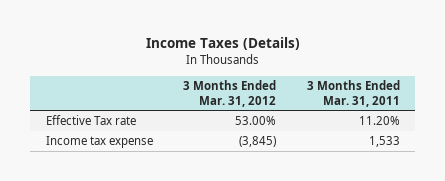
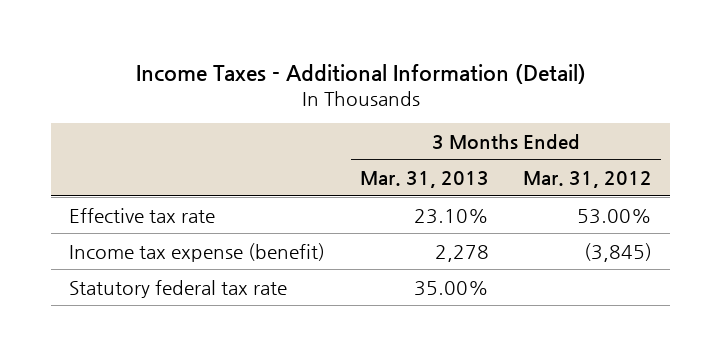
[145,37,300,51] Income Taxes (Details) -> [135,63,586,84] Income Taxes - Additional Information (Detail)
[306,79,400,107] 3 Months Ended Mar. 31, 2011 -> none
none -> [359,171,489,189] Mar. 31, 2013
[45,115,136,126] Effective Tax rate -> [68,207,215,223] Effective tax rate
[45,136,153,149] Income tax expense -> [68,242,325,262] Income tax expense (benefit)
none -> [68,279,287,298] Statutory federal tax rate

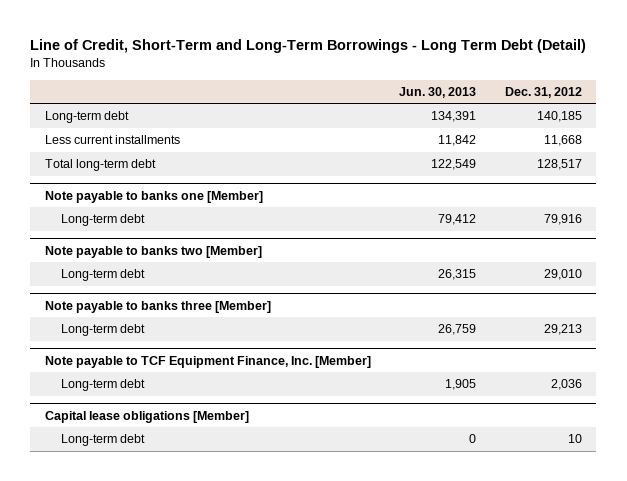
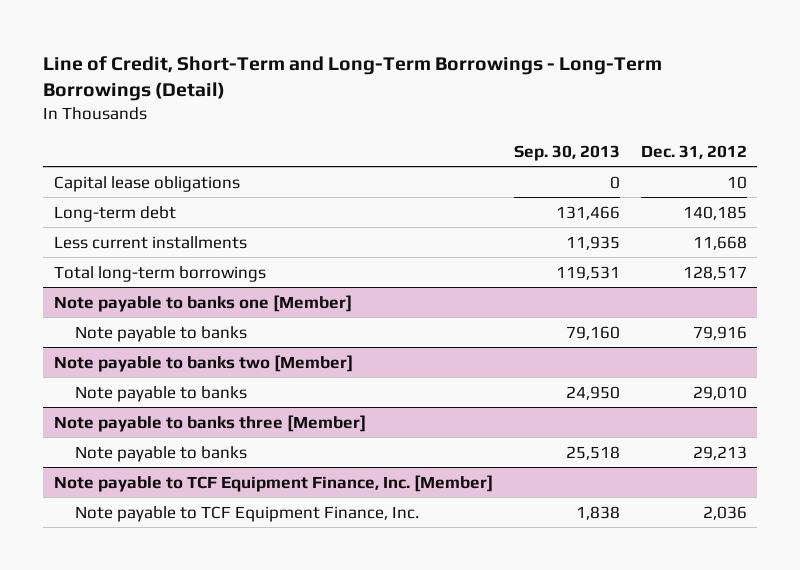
[30,38,587,53] Line of Credit, Short-Term and Long-Term Borrowings - Long Term Debt (Detail) -> [43,55,663,102] Line of Credit, Short-Term and Long-Term Borrowings - Long-Term Borrowings (Detail)
[399,86,477,98] Jun. 30, 2013 -> none
none -> [513,144,620,161] Sep. 30, 2013
none -> [53,175,240,192] Capital lease obligations
[44,159,156,172] Total long-term debt -> [53,265,266,282] Total long-term borrowings
[61,214,146,227] Long-term debt -> [75,325,248,342] Note payable to banks
[61,269,146,282] Long-term debt -> [75,385,248,402] Note payable to banks
[61,324,146,337] Long-term debt -> [75,445,248,462] Note payable to banks
[44,410,249,423] Capital lease obligations [Member] -> none
[61,434,146,447] Long-term debt -> none
[61,379,146,392] Long-term debt -> [75,505,420,522] Note payable to TCF Equipment Finance, Inc.

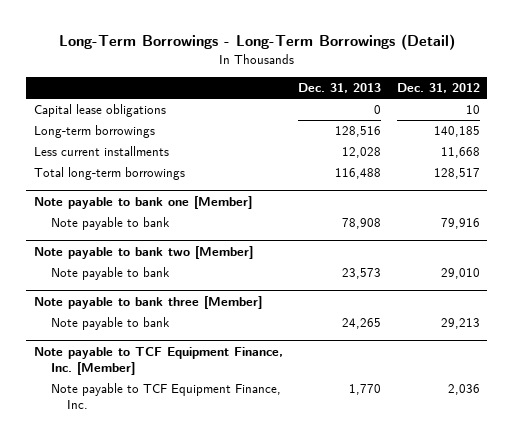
[43,55,663,102] Line of Credit, Short-Term and Long-Term Borrowings - Long-Term Borrowings (Detail) -> [58,34,455,51] Long-Term Borrowings - Long-Term Borrowings (Detail)
[513,144,620,161] Sep. 30, 2013 -> none
none -> [298,83,382,94] Dec. 31, 2013
[53,205,176,222] Long-term debt -> [33,125,155,139] Long-term borrowings
[53,294,352,312] Note payable to banks one [Member] -> [33,196,252,210] Note payable to bank one [Member]
[75,325,248,342] Note payable to banks -> [50,217,170,231] Note payable to bank
[53,354,353,372] Note payable to banks two [Member] -> [33,246,253,260] Note payable to bank two [Member]
[75,385,248,402] Note payable to banks -> [50,267,170,281] Note payable to bank
[53,414,366,432] Note payable to banks three [Member] -> [33,296,262,310] Note payable to bank three [Member]
[75,445,248,462] Note payable to banks -> [50,317,170,331] Note payable to bank

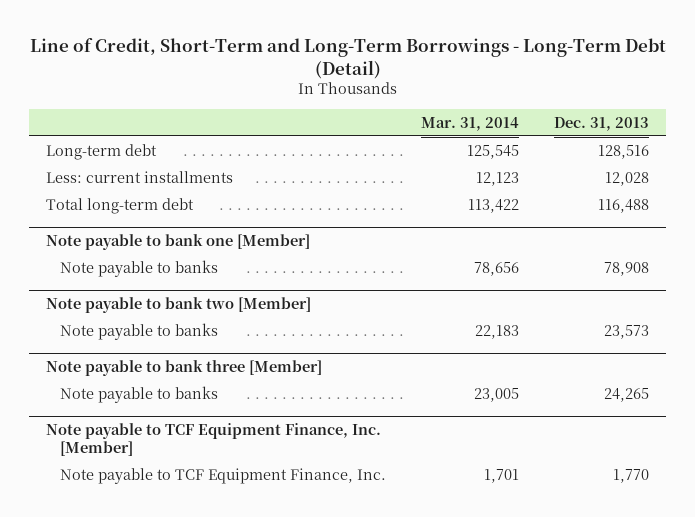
[58,34,455,51] Long-Term Borrowings - Long-Term Borrowings (Detail) -> [29,37,666,79] Line of Credit, Short-Term and Long-Term Borrowings - Long-Term Debt (Detail)
[396,83,480,94] Dec. 31, 2012 -> none
none -> [421,116,520,131] Mar. 31, 2014
[33,104,166,118] Capital lease obligations -> none
[33,125,155,139] Long-term borrowings -> [46,143,158,160] Long-term debt
[33,146,169,157] Less current installments -> [46,170,234,183] Less: current installments
[33,167,185,181] Total long-term borrowings -> [46,197,195,214] Total long-term debt
[50,217,170,231] Note payable to bank -> [60,259,219,277] Note payable to banks
[50,267,170,281] Note payable to bank -> [60,322,219,340] Note payable to banks
[50,317,170,331] Note payable to bank -> [60,385,219,403] Note payable to banks

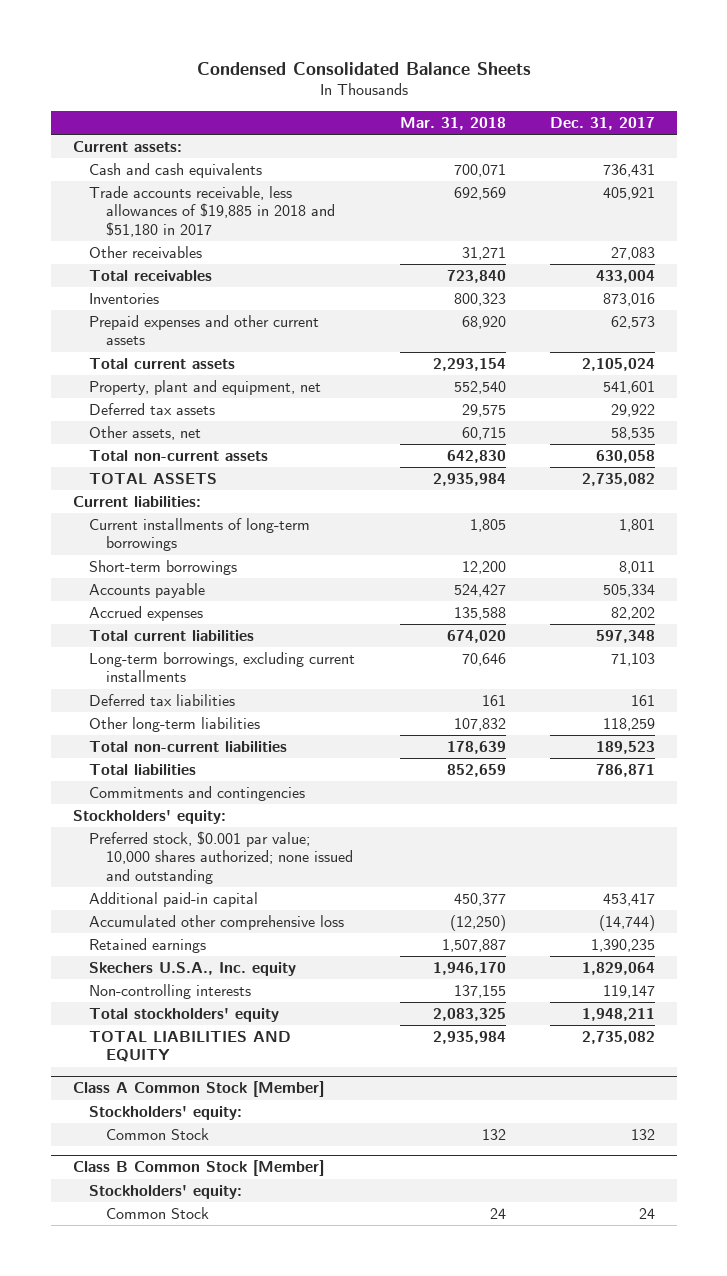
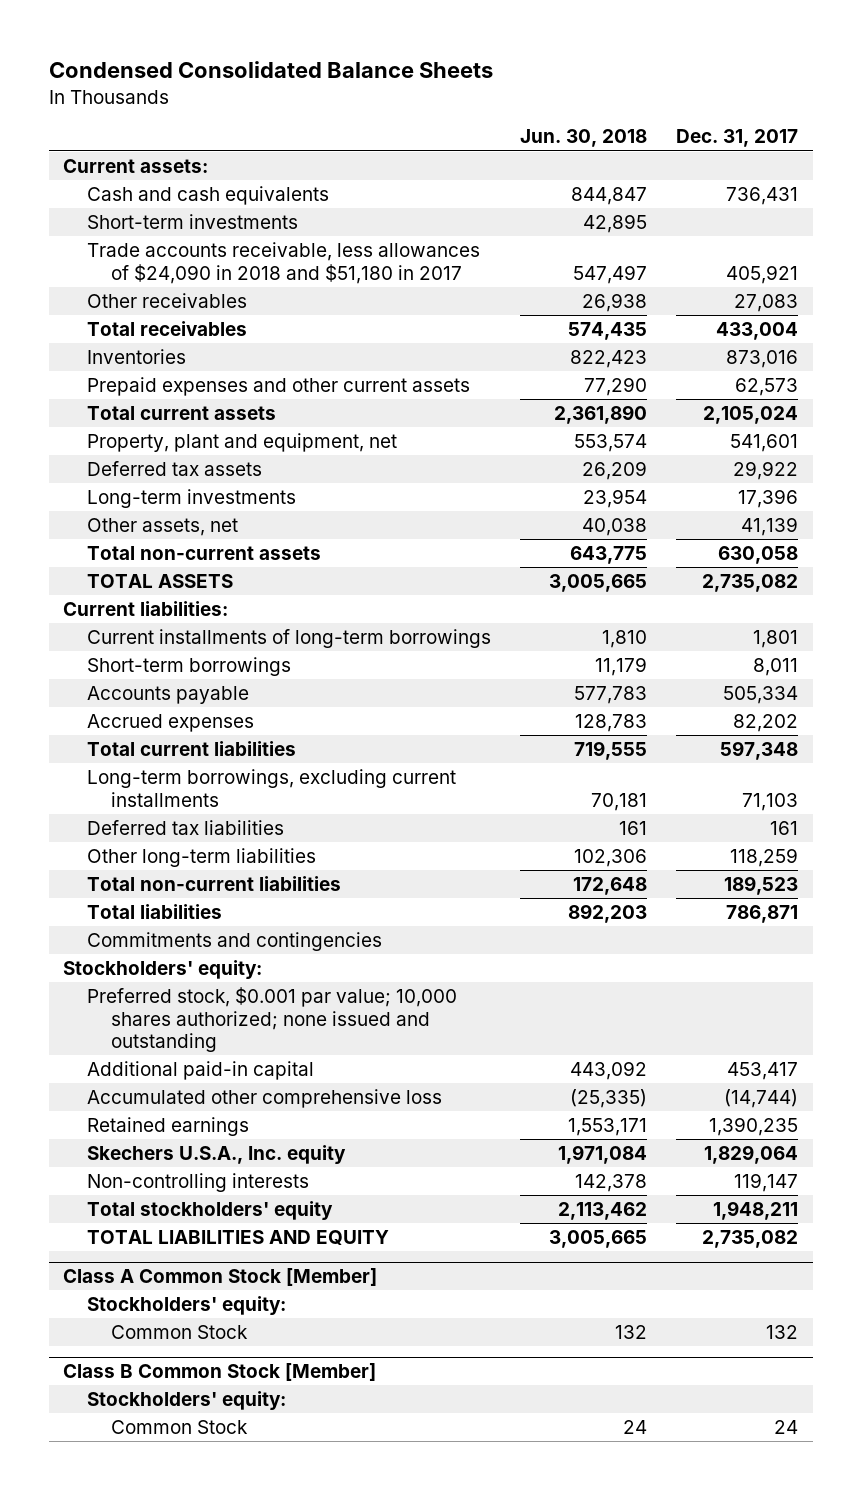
[399,117,506,131] Mar. 31, 2018 -> none
none -> [520,129,648,148] Jun. 30, 2018
none -> [87,213,299,229] Short-term investments
[89,186,336,237] Trade accounts receivable, less allowances of $19,885 in 2018 and $51,180 in 2017 -> [87,241,481,284] Trade accounts receivable, less allowances of $24,090 in 2018 and $51,180 in 2017
none -> [87,488,297,508] Long-term investments
[610,427,655,441] 58,535 -> [741,516,799,536] 41,139

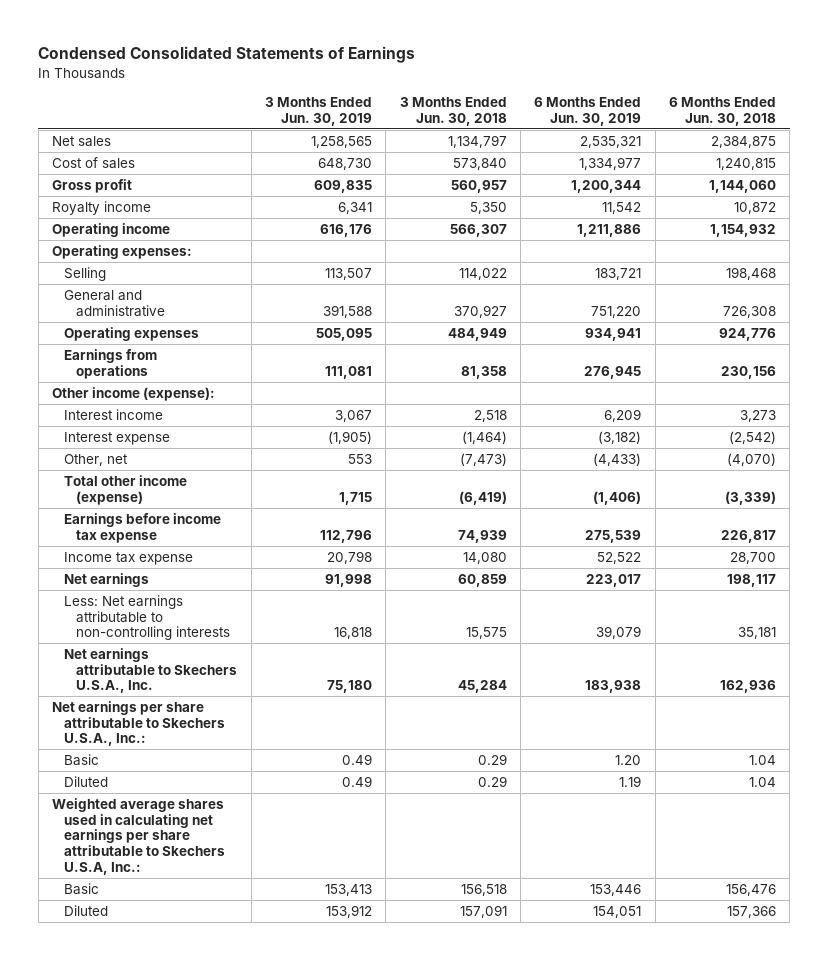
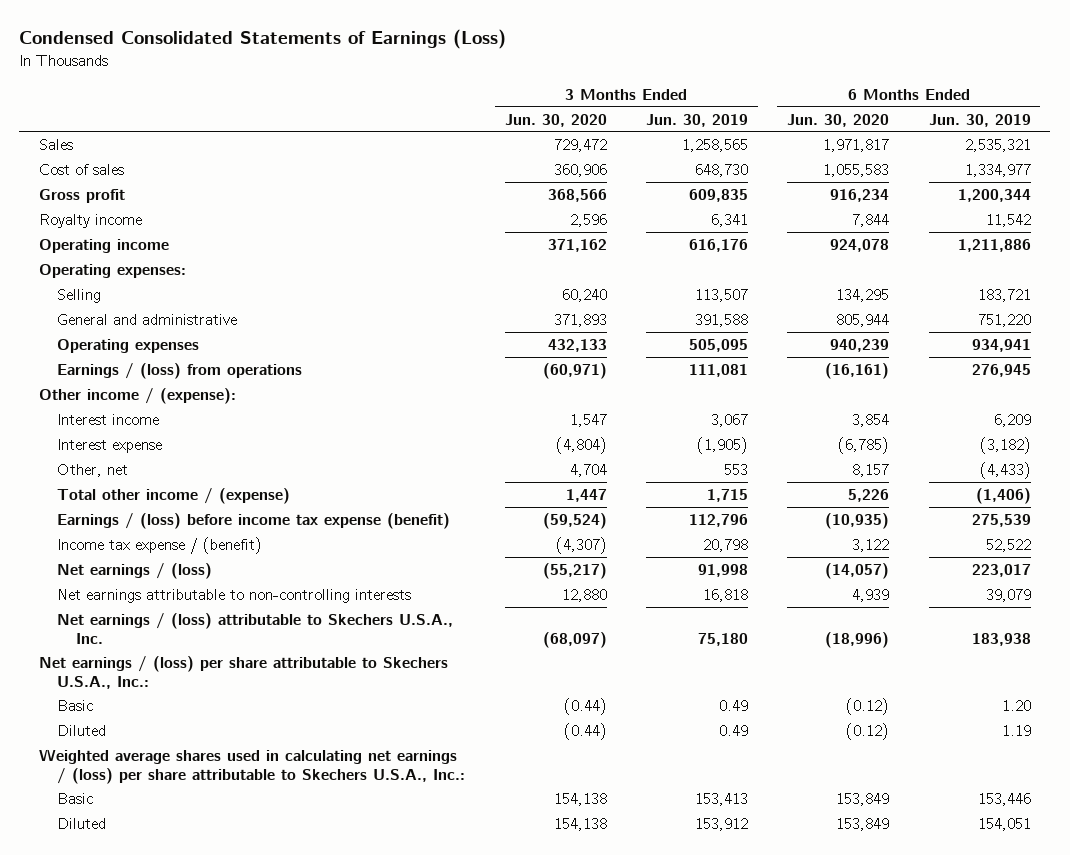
[38,46,416,64] Condensed Consolidated Statements of Earnings -> [19,29,507,50] Condensed Consolidated Statements of Earnings (Loss)
[399,97,507,126] 3 Months Ended Jun. 30, 2018 -> none
[669,97,777,126] 6 Months Ended Jun. 30, 2018 -> none
none -> [504,113,607,127] Jun. 30, 2020
none -> [787,113,890,127] Jun. 30, 2020
[51,135,111,147] Net sales -> [39,138,74,150] Sales
[64,348,158,379] Earnings from operations -> [57,362,303,379] Earnings / (loss) from operations
[51,386,215,401] Other income (expense): -> [39,387,237,404] Other income / (expense):
[64,474,188,505] Total other income (expense) -> [57,487,291,504] Total other income / (expense)
[64,512,222,543] Earnings before income tax expense -> [57,512,451,529] Earnings / (loss) before income tax expense (benefit)
[64,551,194,565] Income tax expense -> [57,536,263,554] Income tax expense / (benefit)
[64,572,150,587] Net earnings -> [57,562,213,579] Net earnings / (loss)
[64,594,231,641] Less: Net earnings attributable to non-controlling interests -> [57,588,412,603] Net earnings attributable to non-controlling interests
[64,647,238,694] Net earnings attributable to Skechers U.S.A., Inc. -> [57,612,454,644] Net earnings / (loss) attributable to Skechers U.S.A., Inc.
[51,700,226,747] Net earnings per share attributable to Skechers U.S.A., Inc.: -> [39,655,449,689] Net earnings / (loss) per share attributable to Skechers U.S.A., Inc.:
[51,797,226,875] Weighted average shares used in calculating net earnings per share attributable to Skechers U.S.A, Inc.: -> [39,748,466,784] Weighted average shares used in calculating net earnings / (loss) per share attributable to Skechers U.S.A., Inc.:

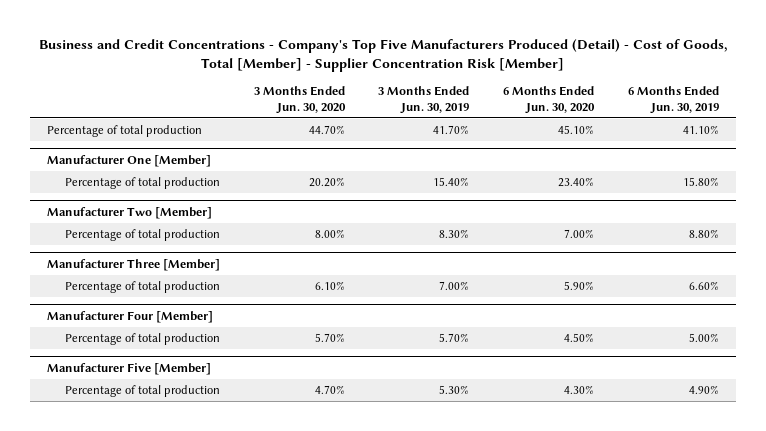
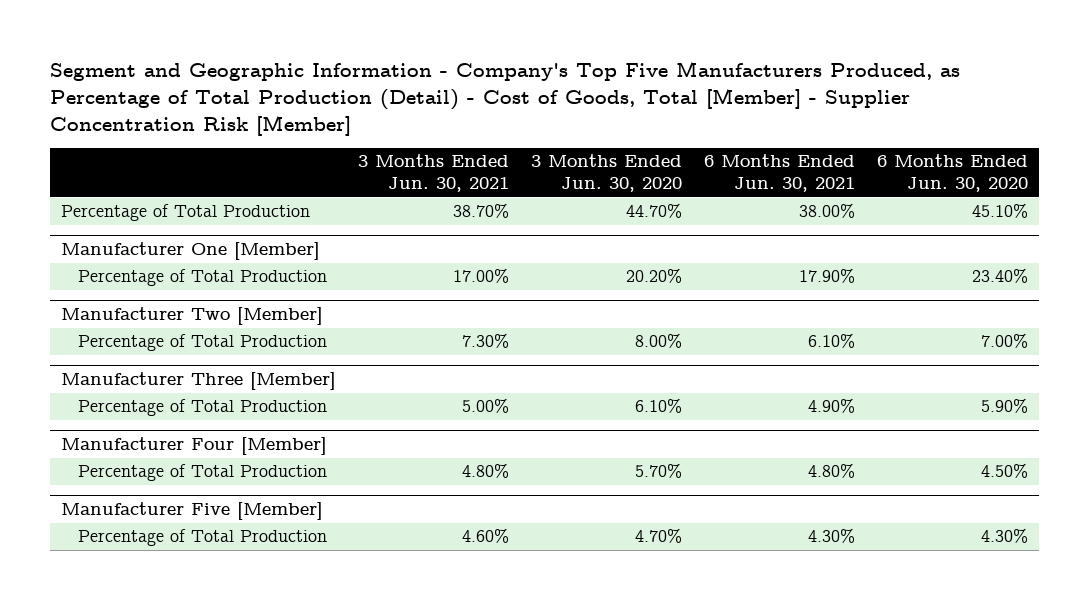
[38,38,727,73] Business and Credit Concentrations - Company's Top Five Manufacturers Produced (Detail) - Cost of Goods, Total [Member] - Supplier Concentration Risk [Member] -> [49,60,960,136] Segment and Geographic Information - Company's Top Five Manufacturers Produced, as Percentage of Total Production (Detail) - Cost of Goods, Total [Member] - Supplier Concentration Risk [Member]
[378,86,470,114] 3 Months Ended Jun. 30, 2019 -> none
[627,86,719,114] 6 Months Ended Jun. 30, 2019 -> none
none -> [357,154,509,193] 3 Months Ended Jun. 30, 2021
none -> [703,154,855,193] 6 Months Ended Jun. 30, 2021
[46,124,202,137] Percentage of total production -> [60,204,310,222] Percentage of Total Production
[64,176,220,189] Percentage of total production -> [77,269,327,287] Percentage of Total Production
[64,228,220,241] Percentage of total production -> [77,334,327,352] Percentage of Total Production
[64,280,220,293] Percentage of total production -> [77,399,327,417] Percentage of Total Production
[64,332,220,345] Percentage of total production -> [77,464,327,482] Percentage of Total Production
[64,384,220,397] Percentage of total production -> [77,529,327,547] Percentage of Total Production

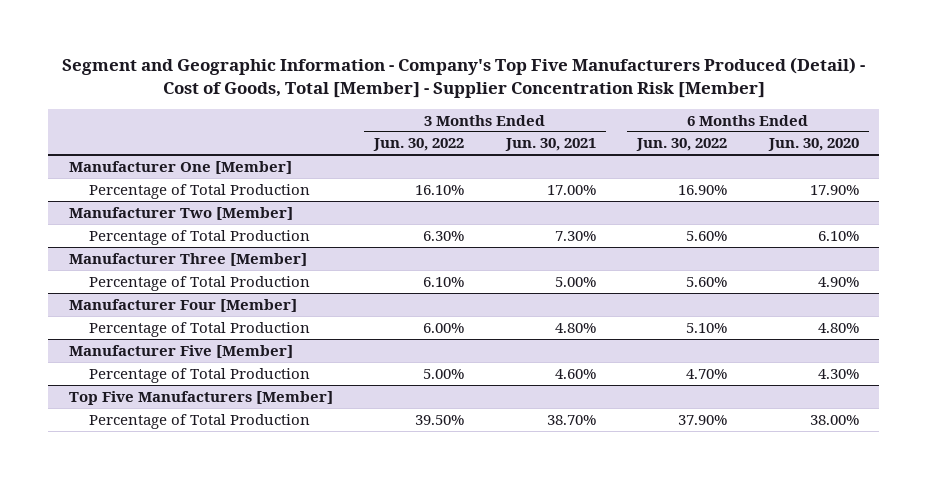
[49,60,960,136] Segment and Geographic Information - Company's Top Five Manufacturers Produced, as Percentage of Total Production (Detail) - Cost of Goods, Total [Member] - Supplier Concentration Risk [Member] -> [61,57,865,99] Segment and Geographic Information - Company's Top Five Manufacturers Produced (Detail) - Cost of Goods, Total [Member] - Supplier Concentration Risk [Member]
[530,154,682,193] 3 Months Ended Jun. 30, 2020 -> none
[703,154,855,193] 6 Months Ended Jun. 30, 2021 -> none
none -> [373,138,465,152] Jun. 30, 2022
none -> [636,138,728,152] Jun. 30, 2022
[60,204,310,222] Percentage of Total Production -> none
[971,268,1028,284] 23.40% -> [809,184,859,195] 17.90%
[980,333,1028,349] 7.00% -> [817,230,859,241] 6.10%
[980,398,1028,414] 5.90% -> [817,276,859,287] 4.90%
[980,463,1028,479] 4.50% -> [817,322,859,333] 4.80%
none -> [68,390,333,405] Top Five Manufacturers [Member]
none -> [89,413,311,429] Percentage of Total Production

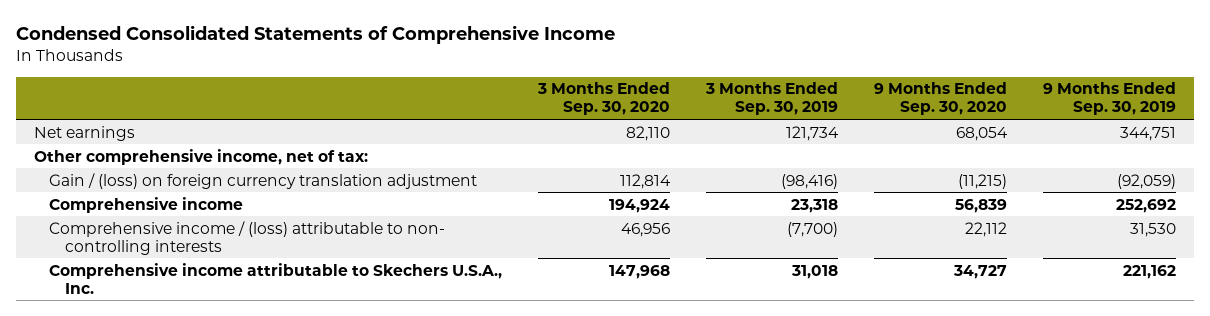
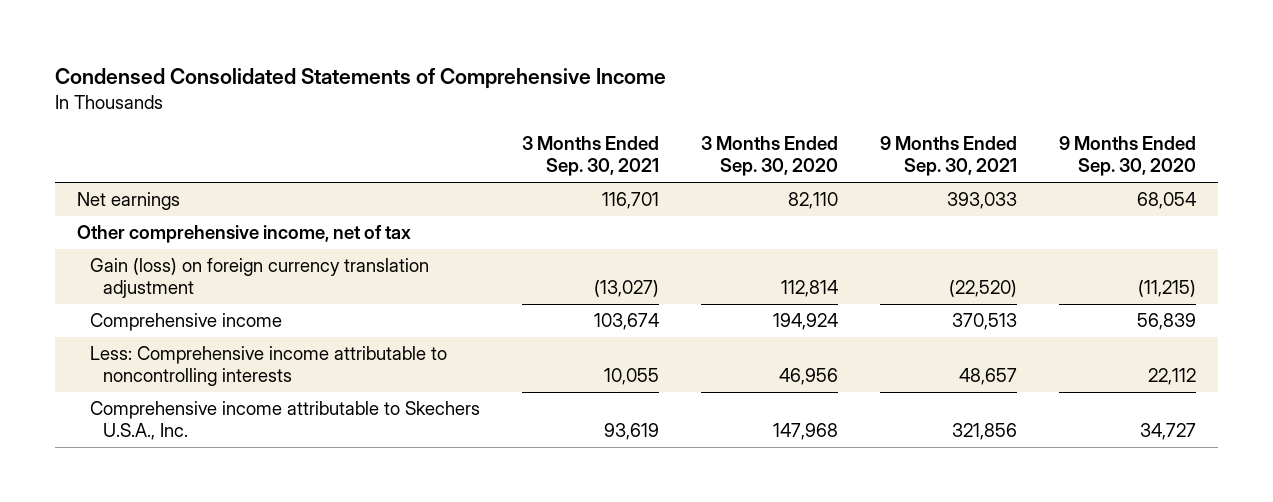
[705,82,839,116] 3 Months Ended Sep. 30, 2019 -> none
[1043,82,1177,116] 9 Months Ended Sep. 30, 2019 -> none
none -> [521,136,659,177] 3 Months Ended Sep. 30, 2021
none -> [880,136,1018,177] 9 Months Ended Sep. 30, 2021
[34,148,369,165] Other comprehensive income, net of tax: -> [76,225,411,244] Other comprehensive income, net of tax
[49,172,478,189] Gain / (loss) on foreign currency translation adjustment -> [89,258,429,299] Gain (loss) on foreign currency translation adjustment
[49,220,446,255] Comprehensive income / (loss) attributable to non- controlling interests -> [89,346,447,387] Less: Comprehensive income attributable to noncontrolling interests

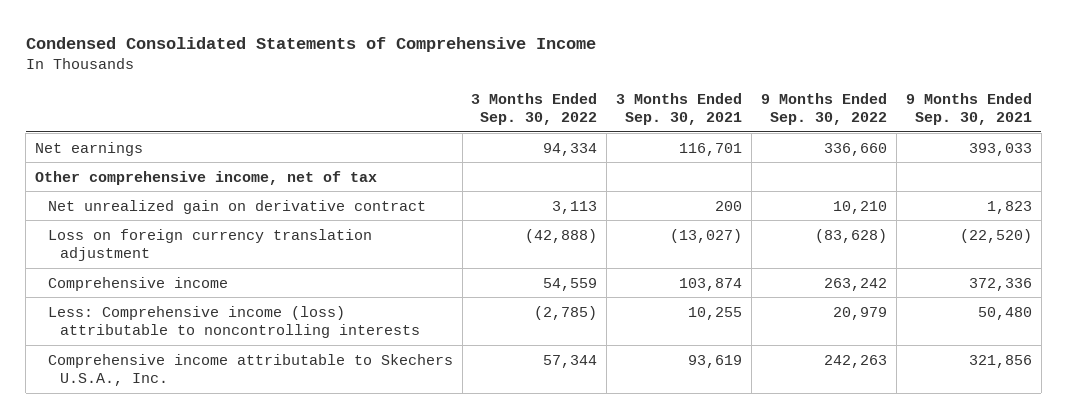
[701,136,839,177] 3 Months Ended Sep. 30, 2020 -> none
[1059,136,1197,177] 9 Months Ended Sep. 30, 2020 -> none
none -> [471,92,598,126] 3 Months Ended Sep. 30, 2022
none -> [760,92,887,126] 9 Months Ended Sep. 30, 2022
none -> [47,199,426,214] Net unrealized gain on derivative contract
[89,258,429,299] Gain (loss) on foreign currency translation adjustment -> [47,228,372,262] Loss on foreign currency translation adjustment
[593,313,659,331] 103,674 -> [679,277,743,291] 103,874
[952,313,1018,331] 370,513 -> [968,277,1032,291] 372,336
[89,346,447,387] Less: Comprehensive income attributable to noncontrolling interests -> [47,305,421,339] Less: Comprehensive income (loss) attributable to noncontrolling interests
[603,368,659,386] 10,055 -> [688,306,743,320] 10,255
[959,368,1018,386] 48,657 -> [977,306,1032,320] 50,480

